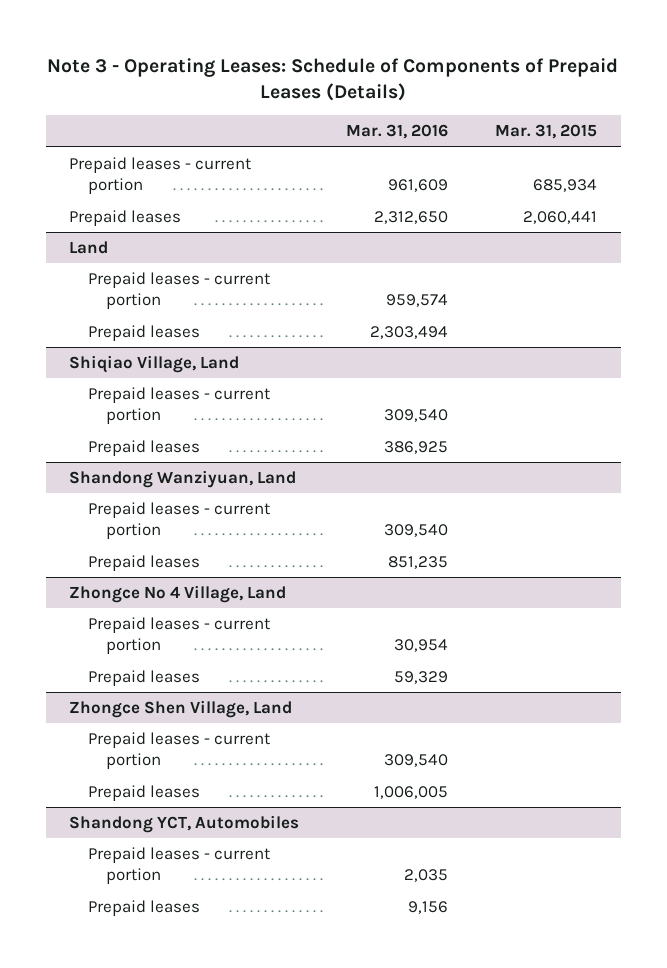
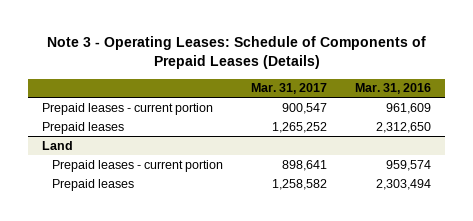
[495,124,598,140] Mar. 31, 2015 -> none
none -> [250,83,327,95] Mar. 31, 2017
[69,354,240,373] Shiqiao Village, Land -> none
[87,386,270,425] Prepaid leases - current portion -> none
[87,439,200,456] Prepaid leases -> none
[69,469,297,488] Shandong Wanziyuan, Land -> none
[87,501,270,540] Prepaid leases - current portion -> none
[87,554,200,571] Prepaid leases -> none
[69,584,287,603] Zhongce No 4 Village, Land -> none
[87,616,270,655] Prepaid leases - current portion -> none
[87,669,200,686] Prepaid leases -> none
[69,699,293,718] Zhongce Shen Village, Land -> none
[87,731,270,770] Prepaid leases - current portion -> none
[87,784,200,801] Prepaid leases -> none
[69,814,300,833] Shandong YCT, Automobiles -> none
[87,846,270,885] Prepaid leases - current portion -> none
[87,899,200,916] Prepaid leases -> none

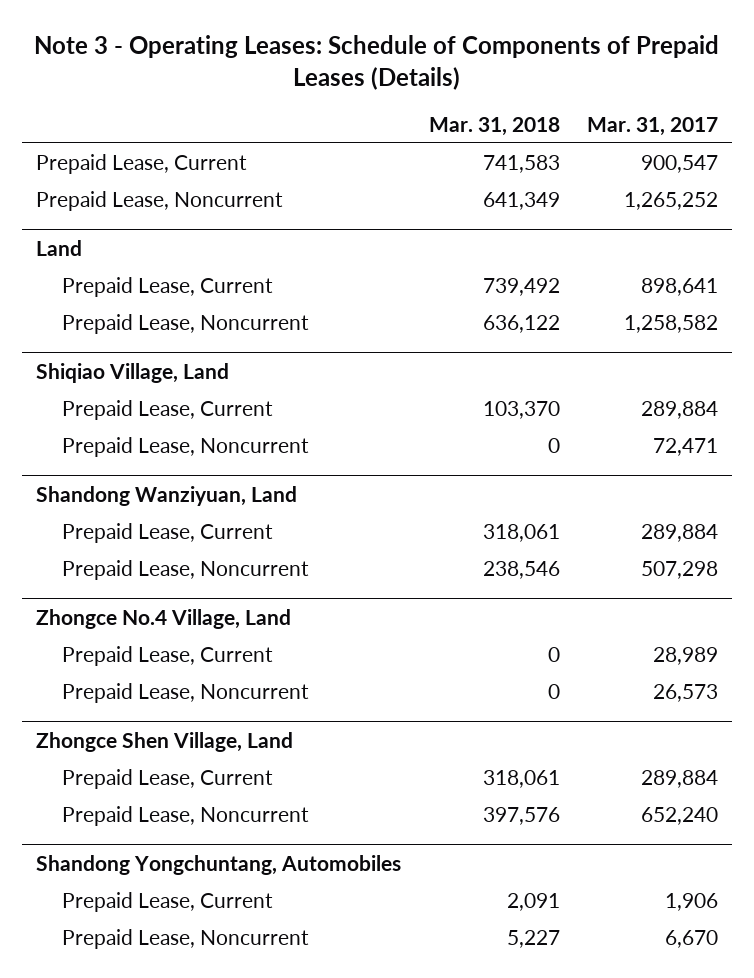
[355,83,432,95] Mar. 31, 2016 -> none
none -> [428,116,560,136] Mar. 31, 2018
[42,102,214,115] Prepaid leases - current portion -> [36,153,248,174] Prepaid Lease, Current
[42,121,125,134] Prepaid leases -> [36,190,284,211] Prepaid Lease, Noncurrent
[51,159,223,172] Prepaid leases - current portion -> [61,276,273,297] Prepaid Lease, Current
[51,178,134,191] Prepaid leases -> [61,313,309,334] Prepaid Lease, Noncurrent
none -> [36,362,230,383] Shiqiao Village, Land
none -> [61,399,273,420] Prepaid Lease, Current
none -> [61,436,309,457] Prepaid Lease, Noncurrent
none -> [36,485,298,506] Shandong Wanziyuan, Land
none -> [61,522,273,543] Prepaid Lease, Current
none -> [61,559,309,580] Prepaid Lease, Noncurrent
none -> [36,608,292,629] Zhongce No.4 Village, Land
none -> [61,645,273,666] Prepaid Lease, Current
none -> [61,682,309,703] Prepaid Lease, Noncurrent
none -> [36,731,294,752] Zhongce Shen Village, Land
none -> [61,768,273,789] Prepaid Lease, Current
none -> [61,805,309,826] Prepaid Lease, Noncurrent
none -> [36,854,402,875] Shandong Yongchuntang, Automobiles
none -> [61,891,273,912] Prepaid Lease, Current
none -> [61,928,309,949] Prepaid Lease, Noncurrent

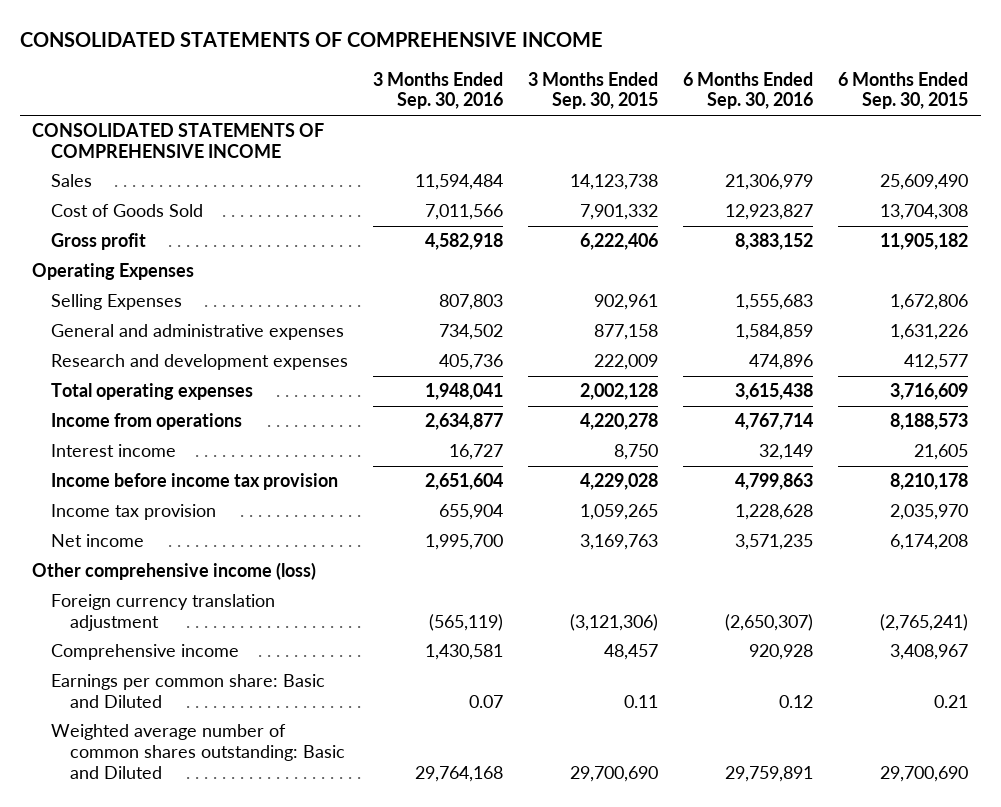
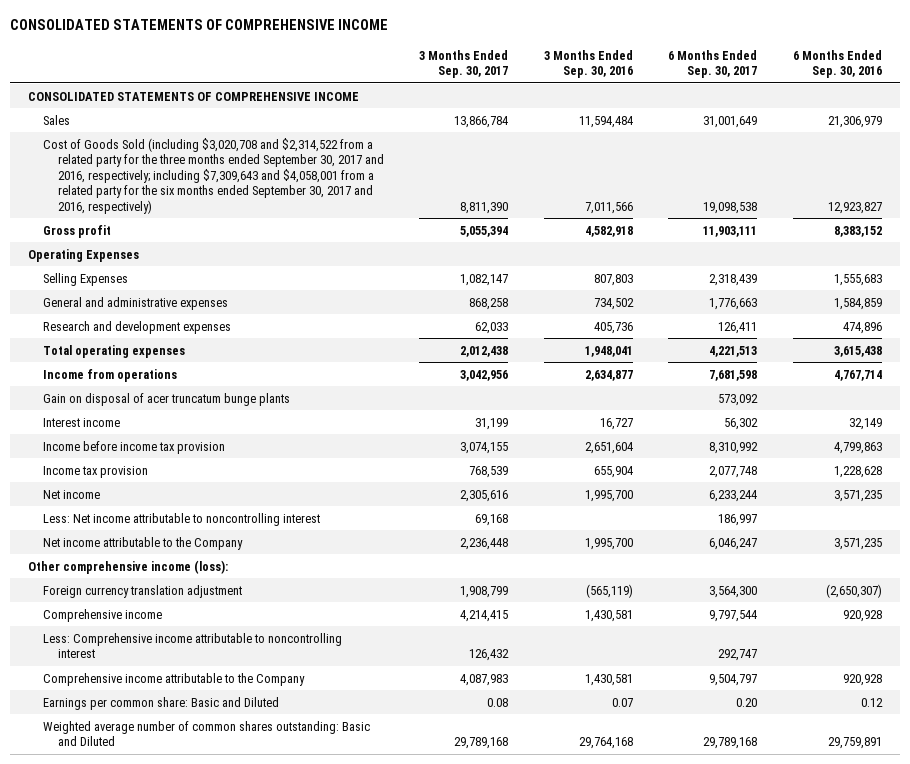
[528,71,659,110] 3 Months Ended Sep. 30, 2015 -> none
[838,71,969,110] 6 Months Ended Sep. 30, 2015 -> none
none -> [419,49,509,79] 3 Months Ended Sep. 30, 2017
none -> [668,49,758,79] 6 Months Ended Sep. 30, 2017
[51,204,204,218] Cost of Goods Sold -> [43,137,385,214] Cost of Goods Sold (including $3,020,708 and $2,314,522 from a related party for the three months ended September 30, 2017 and 2016, respectively; including $7,309,643 and $4,058,001 from a related party for the six months ended September 30, 2017 and 2016, respectively)
none -> [43,392,291,406] Gain on disposal of acer truncatum bunge plants
none -> [43,512,321,526] Less: Net income attributable to noncontrolling interest
none -> [43,536,244,550] Net income attributable to the Company
[32,562,317,581] Other comprehensive income (loss) -> [28,559,229,574] Other comprehensive income (loss):
none -> [43,632,343,659] Less: Comprehensive income attributable to noncontrolling interest
none -> [43,672,306,686] Comprehensive income attributable to the Company

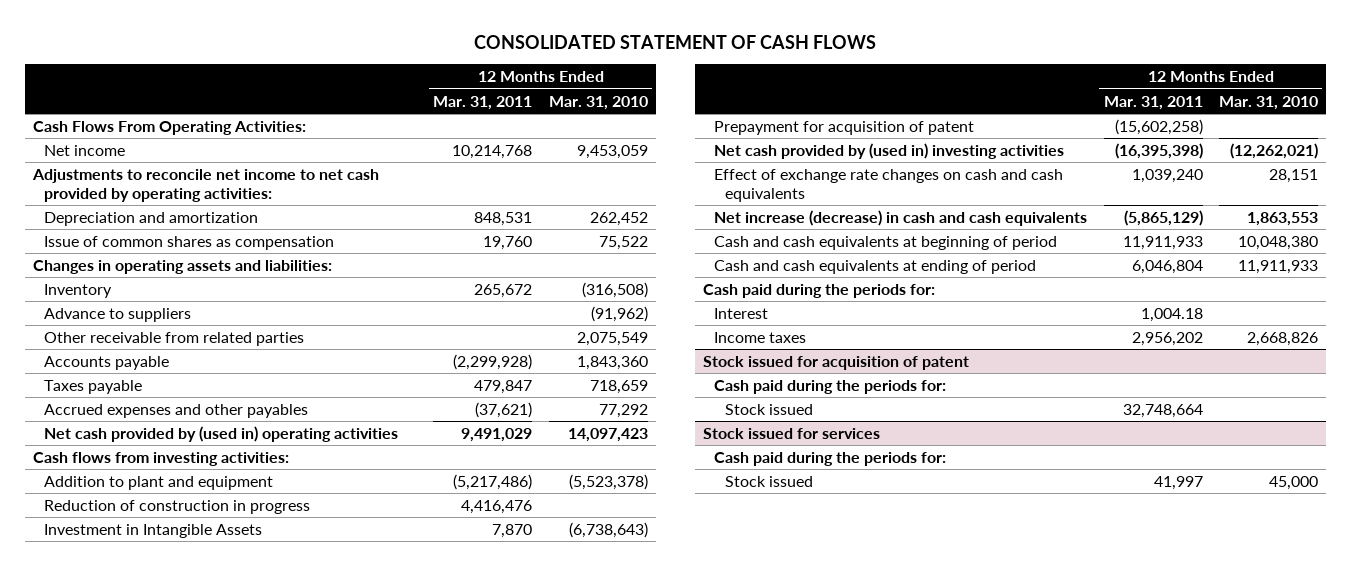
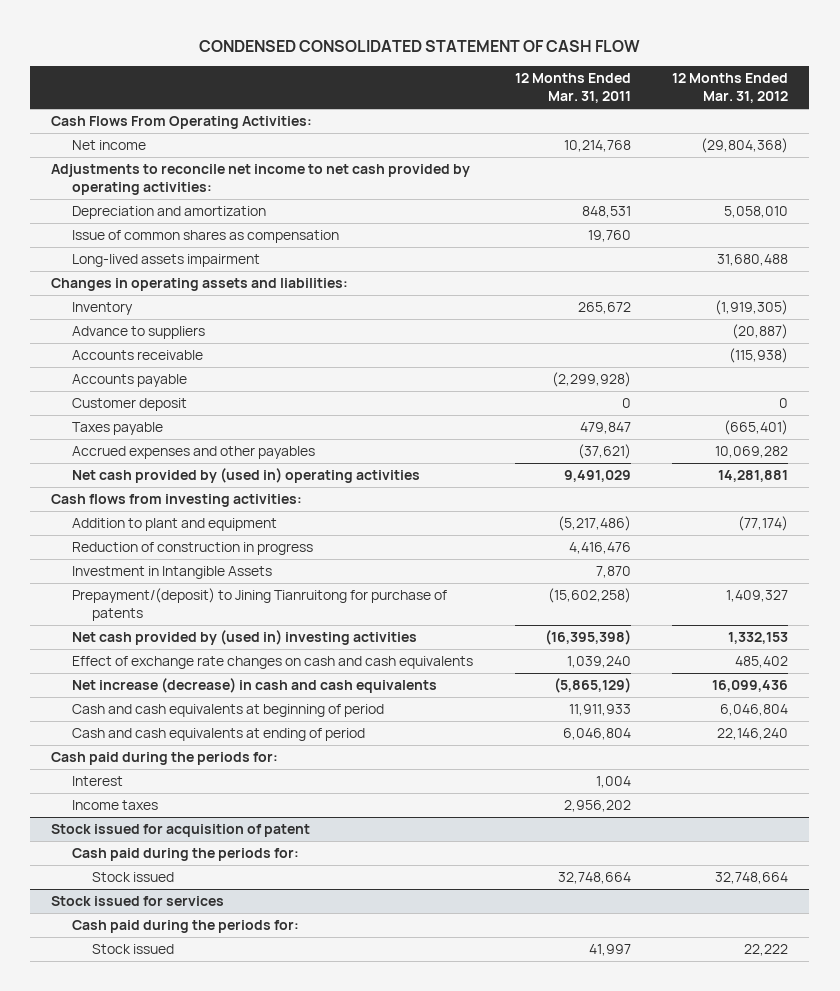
[474,34,877,49] CONSOLIDATED STATEMENT OF CASH FLOWS -> [198,40,640,53] CONDENSED CONSOLIDATED STATEMENT OF CASH FLOW
[548,95,648,110] Mar. 31, 2010 -> none
none -> [672,73,789,104] 12 Months Ended Mar. 31, 2012
none -> [71,254,260,268] Long-lived assets impairment
[43,331,304,346] Other receivable from related parties -> none
none -> [71,350,203,361] Accounts receivable
none -> [71,398,187,412] Customer deposit
[714,120,975,135] Prepayment for acquisition of patent -> [71,588,447,621] Prepayment/(deposit) to Jining Tianruitong for purchase of patents
[1140,307,1203,322] 1,004.18 -> [595,776,631,789] 1,004

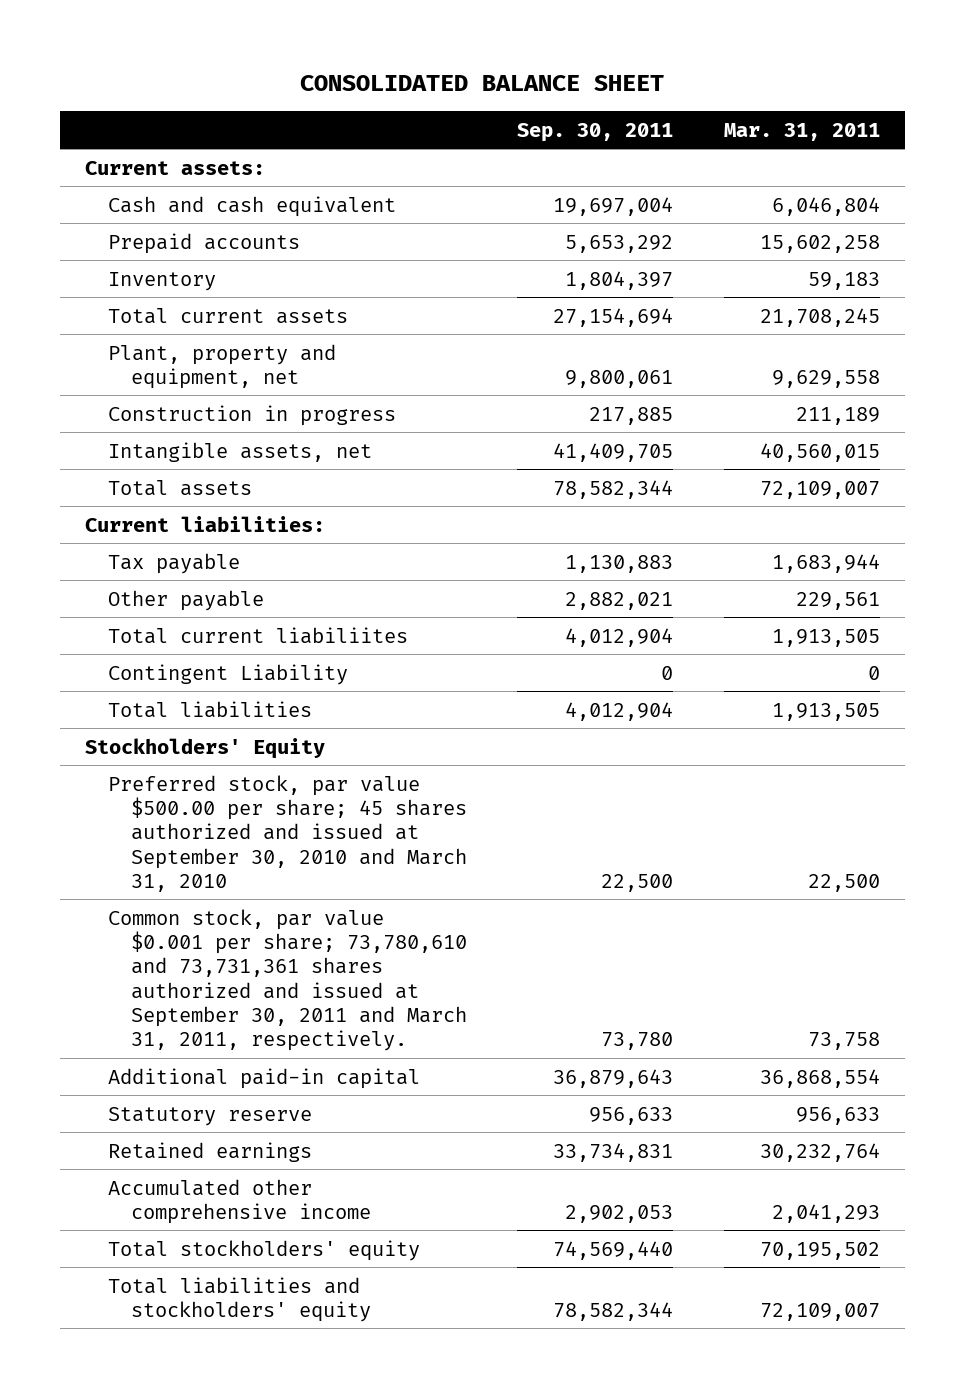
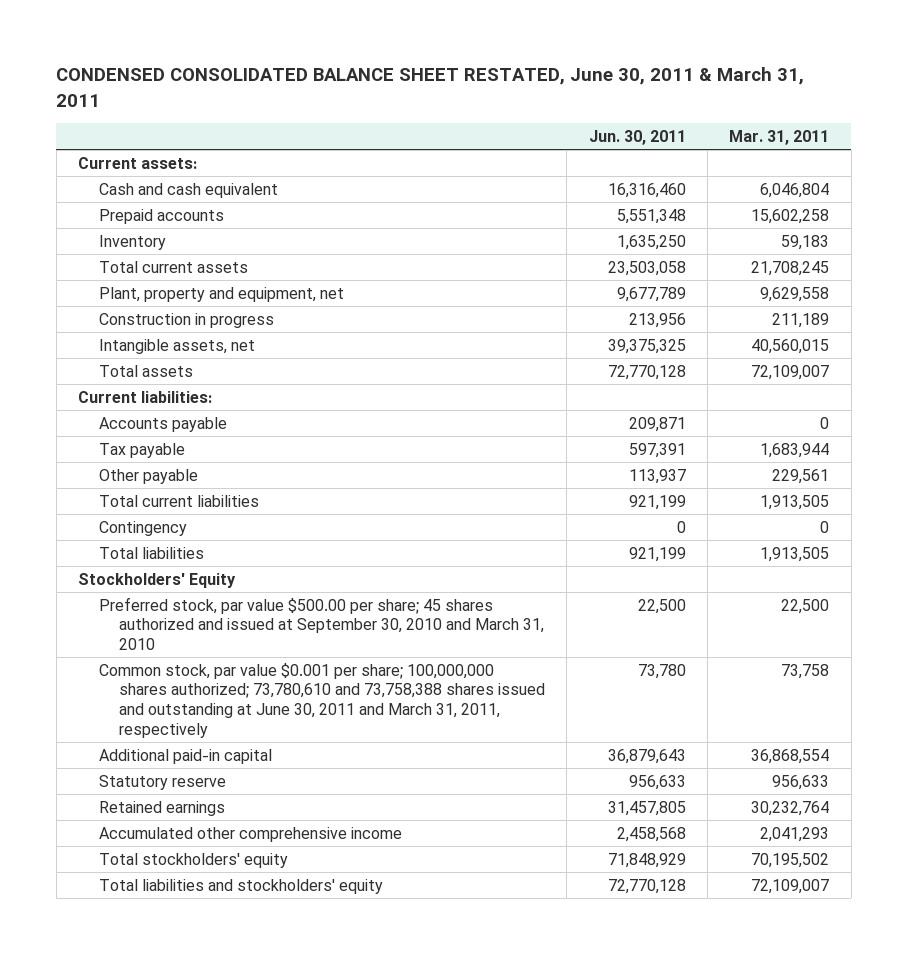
[300,74,665,91] CONSOLIDATED BALANCE SHEET -> [56,67,805,107] CONDENSED CONSOLIDATED BALANCE SHEET RESTATED, June 30, 2011 & March 31, 2011
[517,122,674,142] Sep. 30, 2011 -> none
none -> [588,129,686,145] Jun. 30, 2011
none -> [98,416,227,432] Accounts payable
[107,626,408,644] Total current liabiliites -> [98,494,259,507] Total current liabilities
[107,663,348,685] Contingent Liability -> [98,520,187,536] Contingency
[107,908,467,1052] Common stock, par value $0.001 per share; 73,780,610 and 73,731,361 shares authorized and issued at September 30, 2011 and March 31, 2011, respectively. -> [98,662,546,738] Common stock, par value $0.001 per share; 100,000,000 shares authorized; 73,780,610 and 73,758,388 shares issued and outstanding at June 30, 2011 and March 31, 2011, respectively

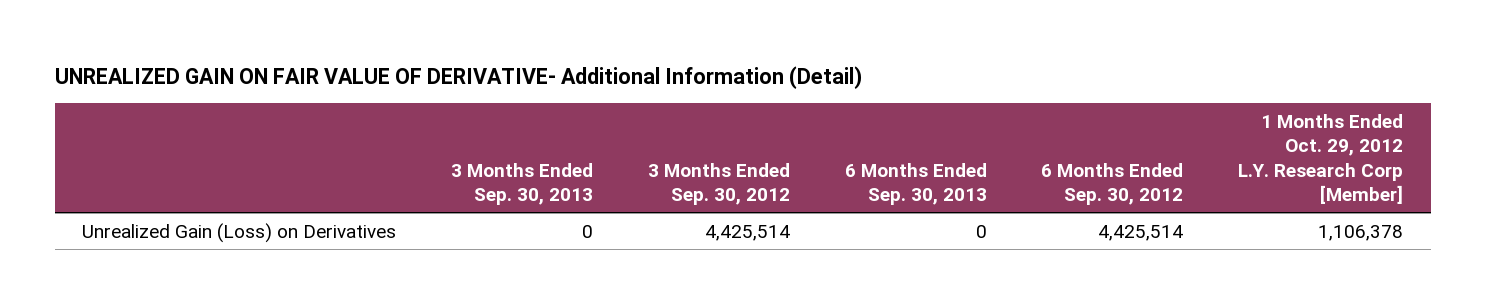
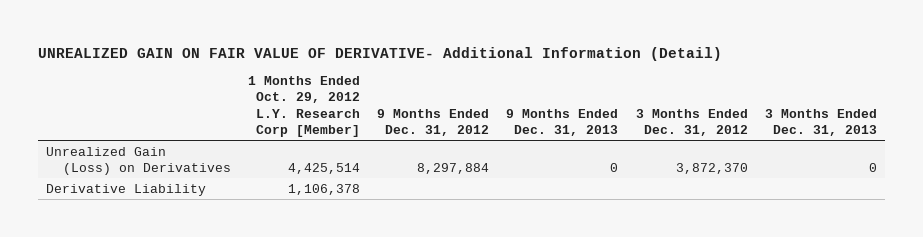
[450,162,593,205] 3 Months Ended Sep. 30, 2013 -> none
[647,162,790,205] 3 Months Ended Sep. 30, 2012 -> none
[844,162,987,205] 6 Months Ended Sep. 30, 2013 -> none
[1041,162,1184,205] 6 Months Ended Sep. 30, 2012 -> none
none -> [377,108,490,137] 9 Months Ended Dec. 31, 2012
none -> [506,108,619,137] 9 Months Ended Dec. 31, 2013
none -> [635,108,748,137] 3 Months Ended Dec. 31, 2012
none -> [764,108,877,137] 3 Months Ended Dec. 31, 2013
[1318,224,1404,241] 1,106,378 -> [287,162,360,174] 4,425,514
none -> [46,183,207,196] Derivative Liability

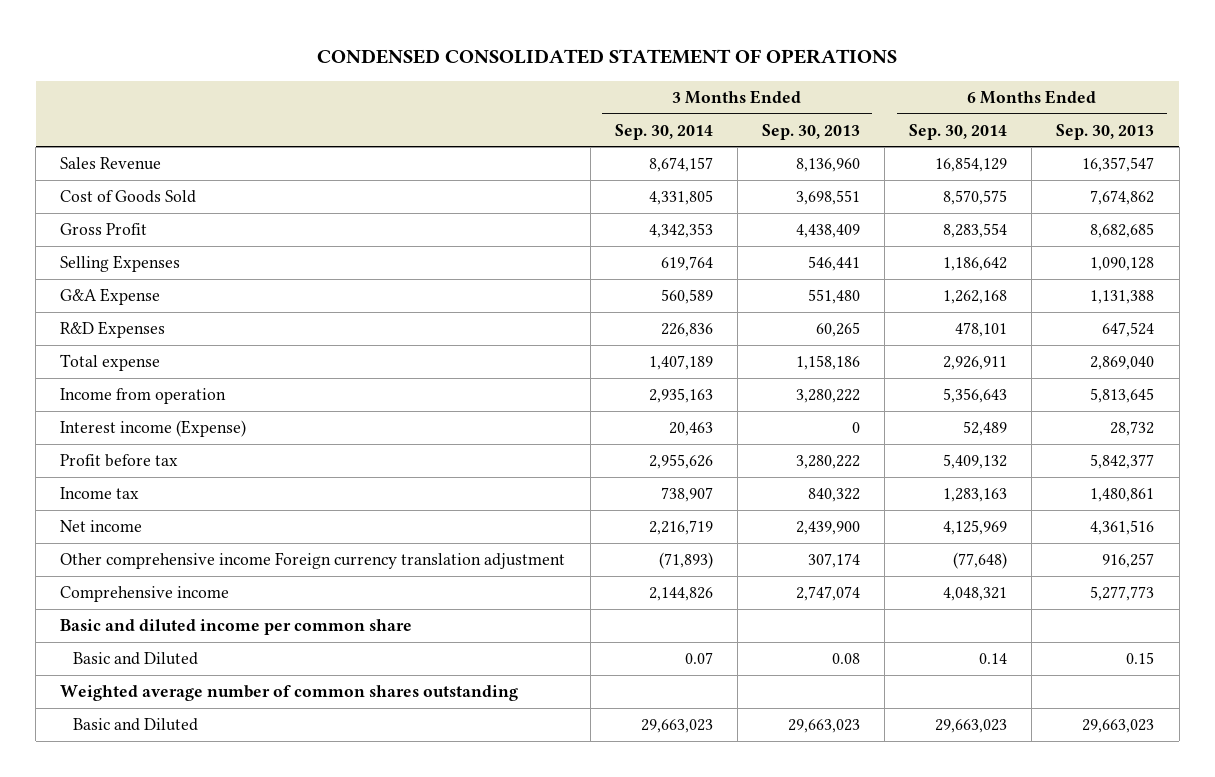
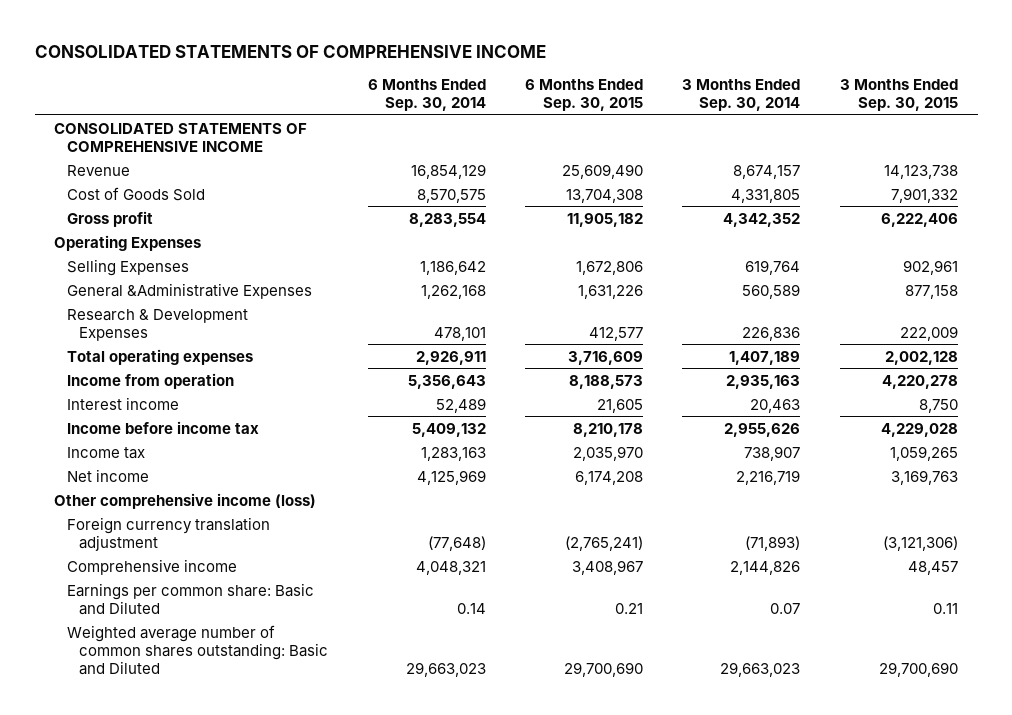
[317,49,898,65] CONDENSED CONSOLIDATED STATEMENT OF OPERATIONS -> [34,44,546,58] CONSOLIDATED STATEMENTS OF COMPREHENSIVE INCOME
[761,123,860,140] Sep. 30, 2013 -> none
[1056,123,1155,140] Sep. 30, 2013 -> none
none -> [525,78,644,112] 6 Months Ended Sep. 30, 2015
none -> [839,78,958,112] 3 Months Ended Sep. 30, 2015
none -> [54,122,308,152] CONSOLIDATED STATEMENTS OF COMPREHENSIVE INCOME
[60,157,162,171] Sales Revenue -> [66,164,130,176] Revenue
[60,223,148,236] Gross Profit -> [66,210,153,227] Gross profit
[648,223,713,239] 4,342,353 -> [723,212,801,227] 4,342,352
none -> [54,234,202,251] Operating Expenses
[60,288,161,306] G&A Expense -> [66,282,312,299] General &Administrative Expenses
[60,321,166,339] R&D Expenses -> [66,308,248,341] Research & Development Expenses
[60,354,161,372] Total expense -> [66,348,253,365] Total operating expenses
[60,420,247,438] Interest income (Expense) -> [66,396,179,410] Interest income
[60,454,179,468] Profit before tax -> [66,420,259,434] Income before income tax
none -> [54,492,317,509] Other comprehensive income (loss)
[60,552,566,570] Other comprehensive income Foreign currency translation adjustment -> [66,516,270,551] Foreign currency translation adjustment
[60,619,413,636] Basic and diluted income per common share -> none
[60,685,519,702] Weighted average number of common shares outstanding -> none
[73,652,199,666] Basic and Diluted -> [66,582,314,615] Earnings per common share: Basic and Diluted
[73,718,199,732] Basic and Diluted -> [66,624,329,675] Weighted average number of common shares outstanding: Basic and Diluted

